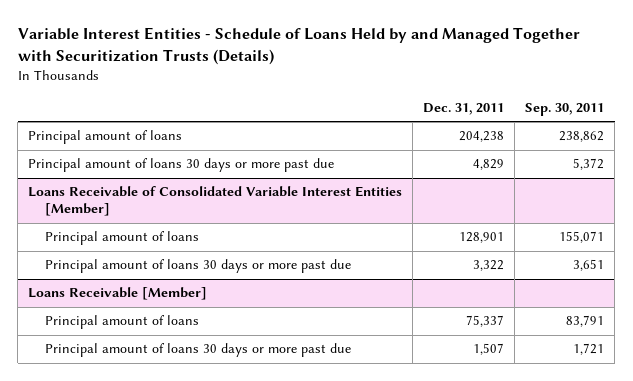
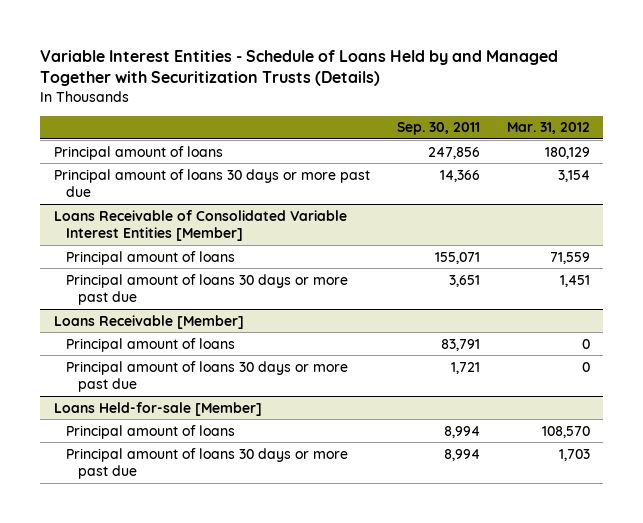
[423,102,505,115] Dec. 31, 2011 -> none
none -> [506,122,590,135] Mar. 31, 2012
[559,131,605,143] 238,862 -> [427,146,480,159] 247,856
[573,158,605,171] 5,372 -> [439,169,480,182] 14,366
none -> [53,401,262,416] Loans Held-for-sale [Member]
none -> [65,424,235,439] Principal amount of loans
none -> [65,447,348,480] Principal amount of loans 30 days or more past due

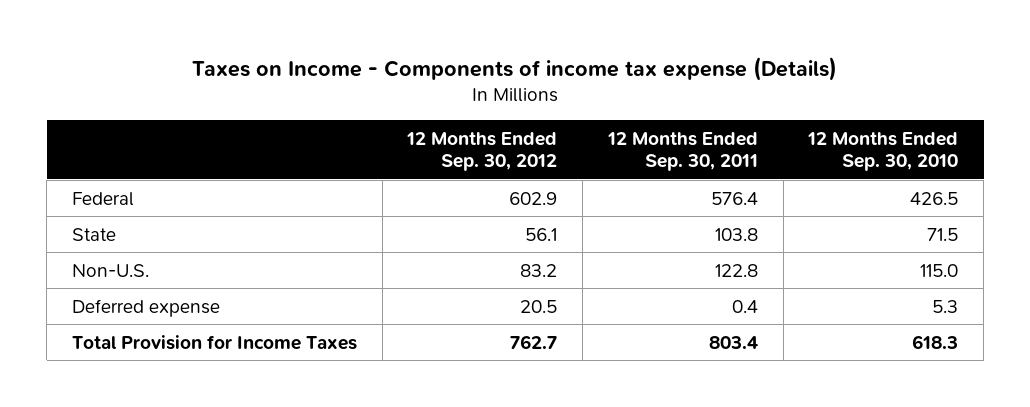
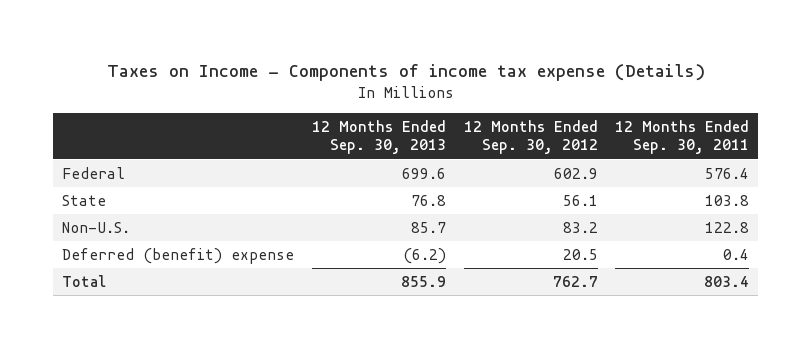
[807,131,959,172] 12 Months Ended Sep. 30, 2010 -> none
none -> [311,119,446,155] 12 Months Ended Sep. 30, 2013
[71,298,220,317] Deferred expense -> [61,247,294,264] Deferred (benefit) expense
[71,334,357,350] Total Provision for Income Taxes -> [61,274,106,287] Total

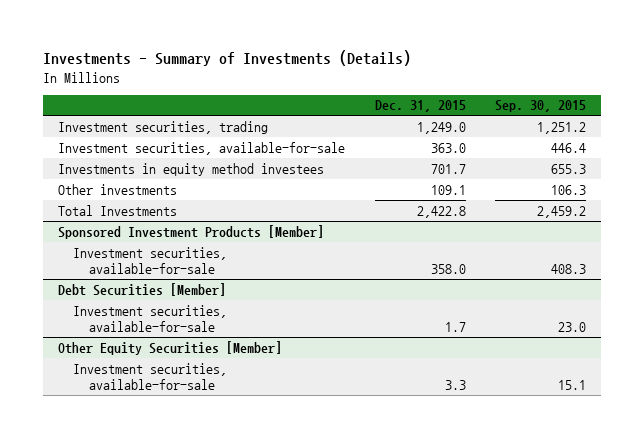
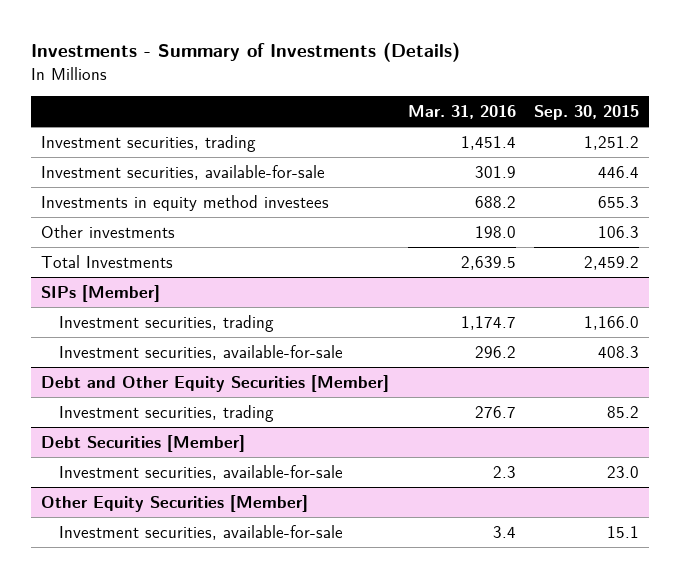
[374,100,466,113] Dec. 31, 2015 -> none
none -> [407,105,516,120] Mar. 31, 2016
[57,224,324,239] Sponsored Investment Products [Member] -> [40,284,160,302] SIPs [Member]
none -> [59,314,275,332] Investment securities, trading
none -> [40,374,389,392] Debt and Other Equity Securities [Member]
none -> [59,404,275,422] Investment securities, trading

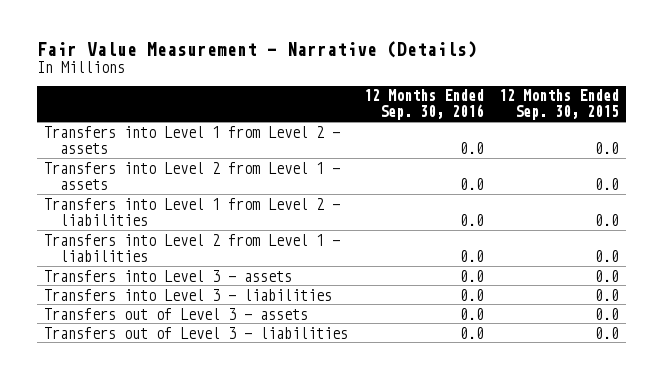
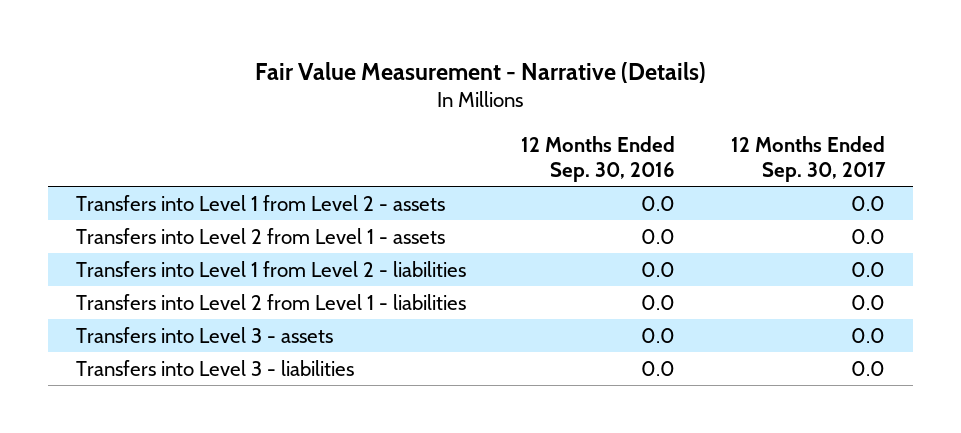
[498,89,619,121] 12 Months Ended Sep. 30, 2015 -> none
none -> [731,135,887,183] 12 Months Ended Sep. 30, 2017
[44,307,309,320] Transfers out of Level 3 - assets -> none
[44,326,349,339] Transfers out of Level 3 - liabilities -> none

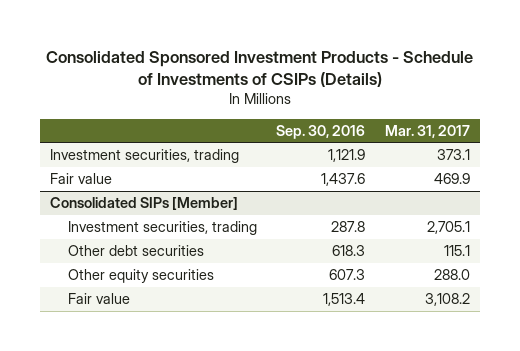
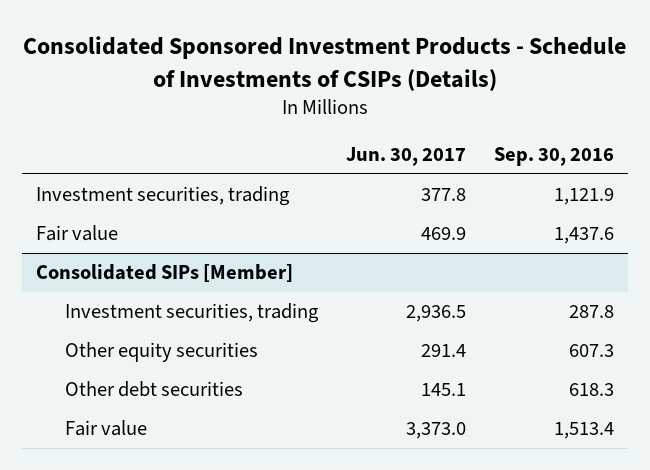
[385,124,471,138] Mar. 31, 2017 -> none
none -> [345,147,466,167] Jun. 30, 2017
[67,245,204,257] Other debt securities -> [64,381,243,398] Other debt securities

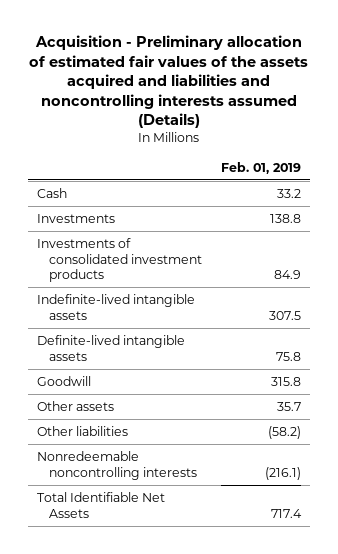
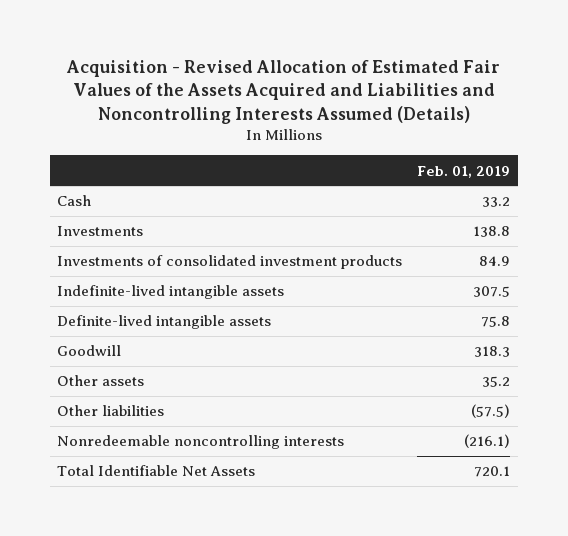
[28,35,308,129] Acquisition - Preliminary allocation of estimated fair values of the assets acquired and liabilities and noncontrolling interests assumed (Details) -> [65,60,500,124] Acquisition - Revised Allocation of Estimated Fair Values of the Assets Acquired and Liabilities and Noncontrolling Interests Assumed (Details)
[270,376,301,386] 315.8 -> [474,346,511,358] 318.3
[276,401,301,411] 35.7 -> [482,376,511,388] 35.2
[267,425,301,439] (58.2) -> [471,404,511,419] (57.5)
[270,508,302,518] 717.4 -> [474,466,511,478] 720.1

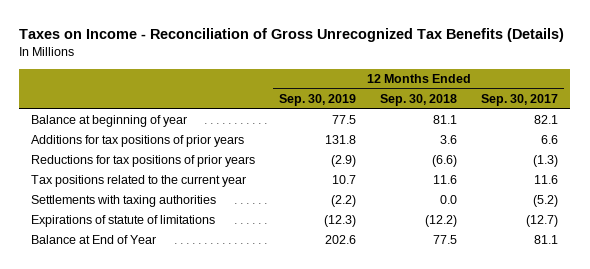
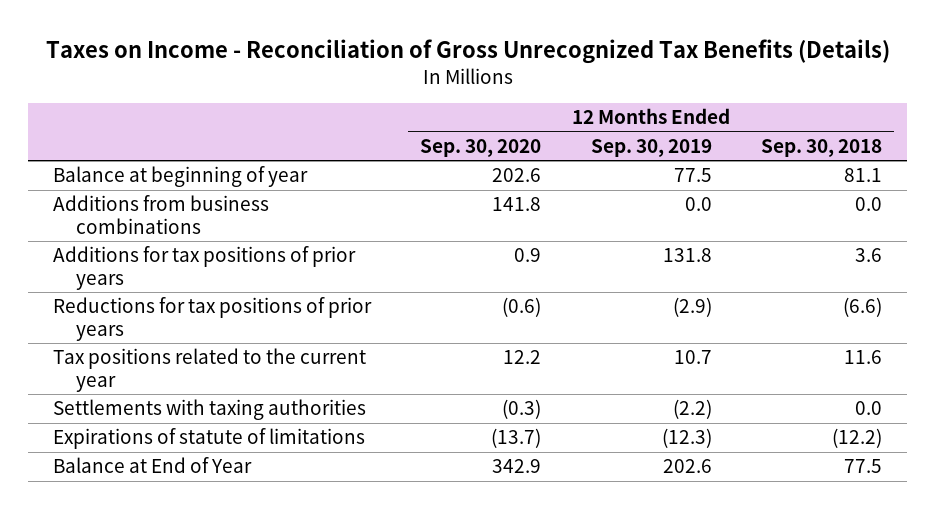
[481,94,559,107] Sep. 30, 2017 -> none
none -> [420,138,542,157] Sep. 30, 2020
none -> [53,195,270,234] Additions from business combinations

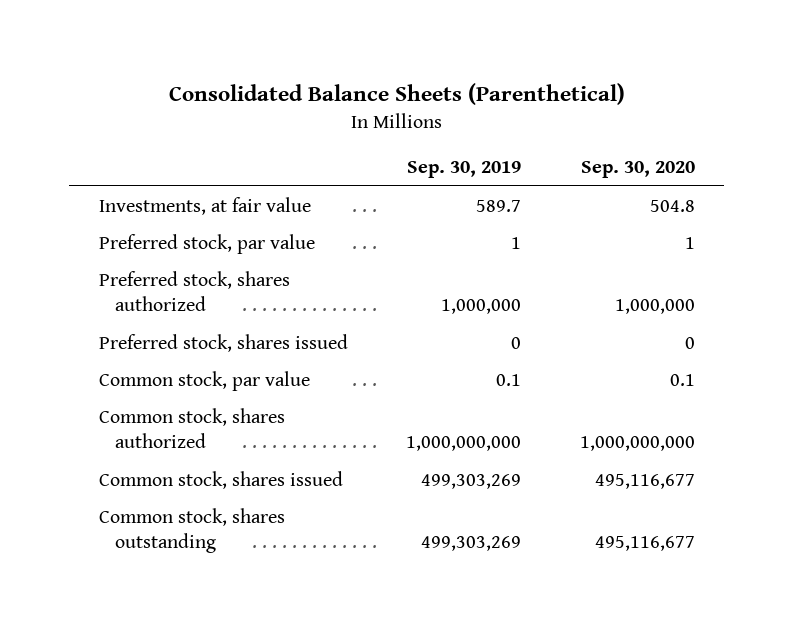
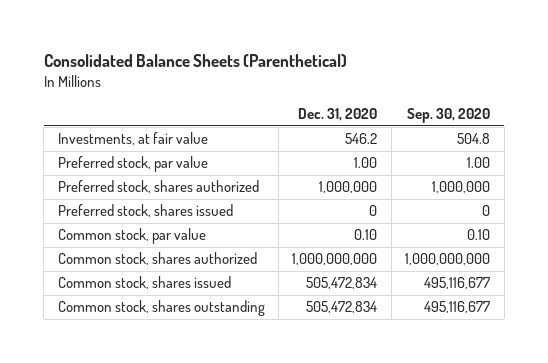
[407,161,522,179] Sep. 30, 2019 -> none
none -> [298,108,378,122] Dec. 31, 2020
[684,236,695,249] 1 -> [467,157,491,169] 1.00
[669,373,695,386] 0.1 -> [467,229,491,241] 0.10

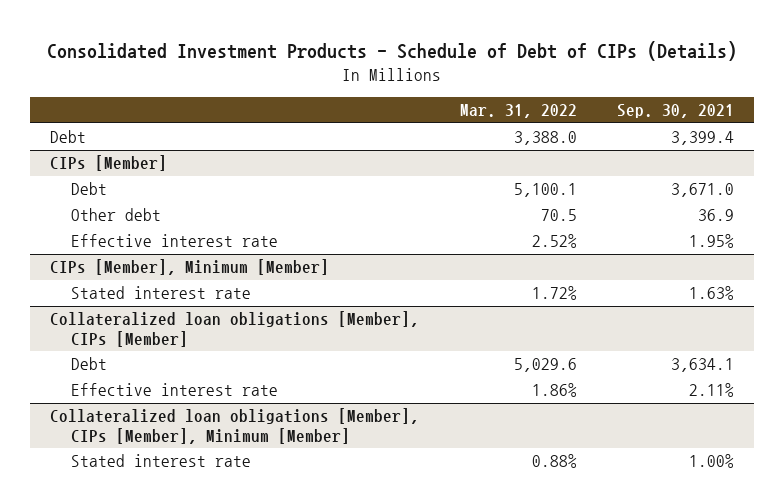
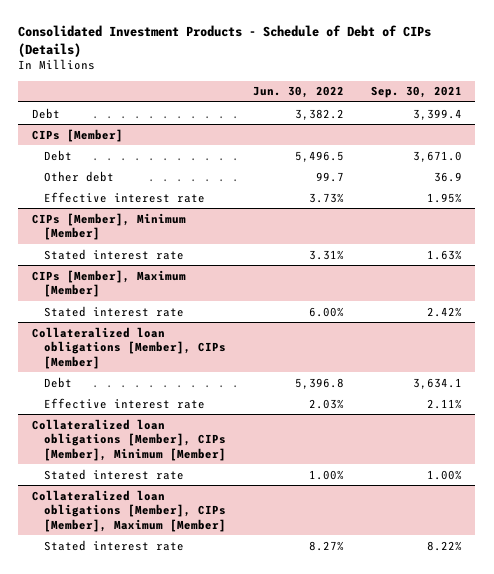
[459,104,577,119] Mar. 31, 2022 -> none
none -> [252,86,344,99] Jun. 30, 2022
none -> [31,269,186,298] CIPs [Member], Maximum [Member]
none -> [43,305,184,317] Stated interest rate
none -> [31,489,226,532] Collateralized loan obligations [Member], CIPs [Member], Maximum [Member]
none -> [43,539,184,551] Stated interest rate

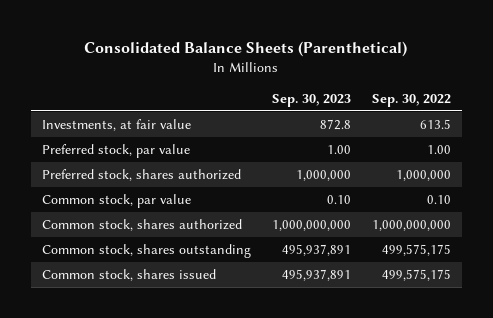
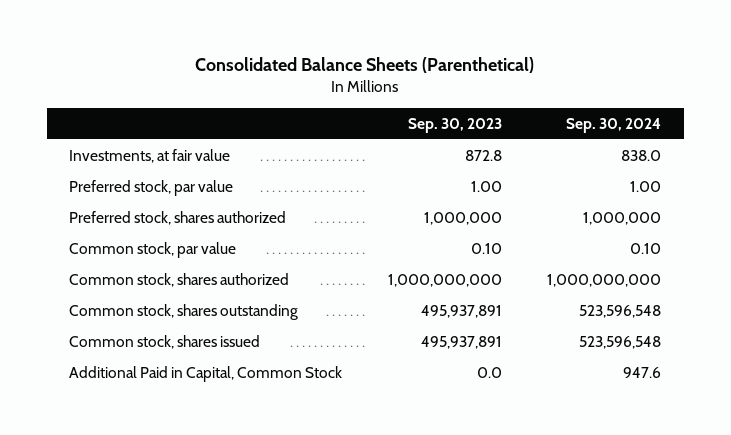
[372,93,452,107] Sep. 30, 2022 -> none
none -> [566,117,662,133] Sep. 30, 2024
none -> [69,366,343,383] Additional Paid in Capital, Common Stock

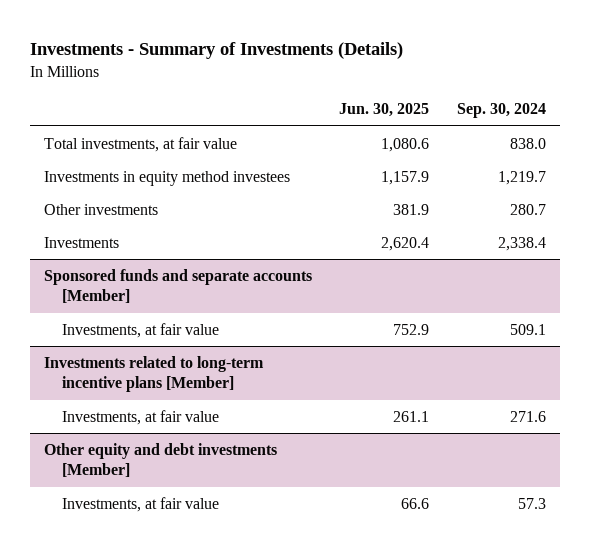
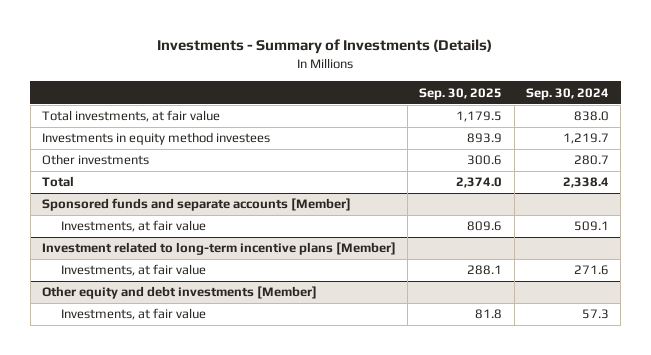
[339,103,430,118] Jun. 30, 2025 -> none
none -> [419,87,503,100] Sep. 30, 2025
[43,236,119,248] Investments -> [41,176,74,188] Total
[43,355,264,393] Investments related to long-term incentive plans [Member] -> [41,242,396,256] Investment related to long-term incentive plans [Member]

